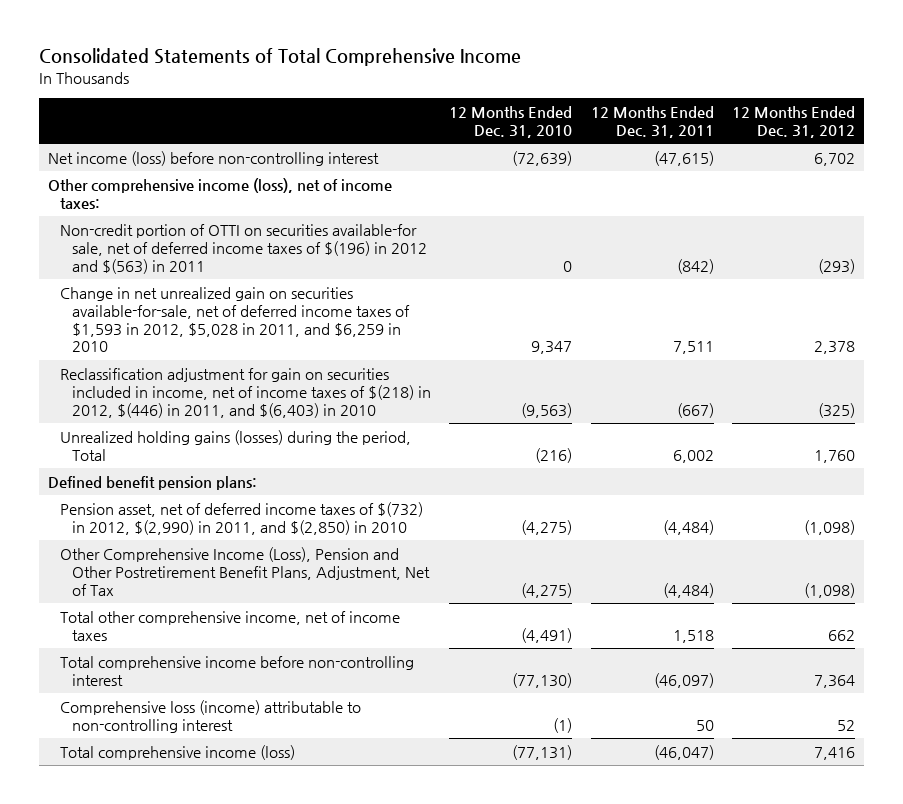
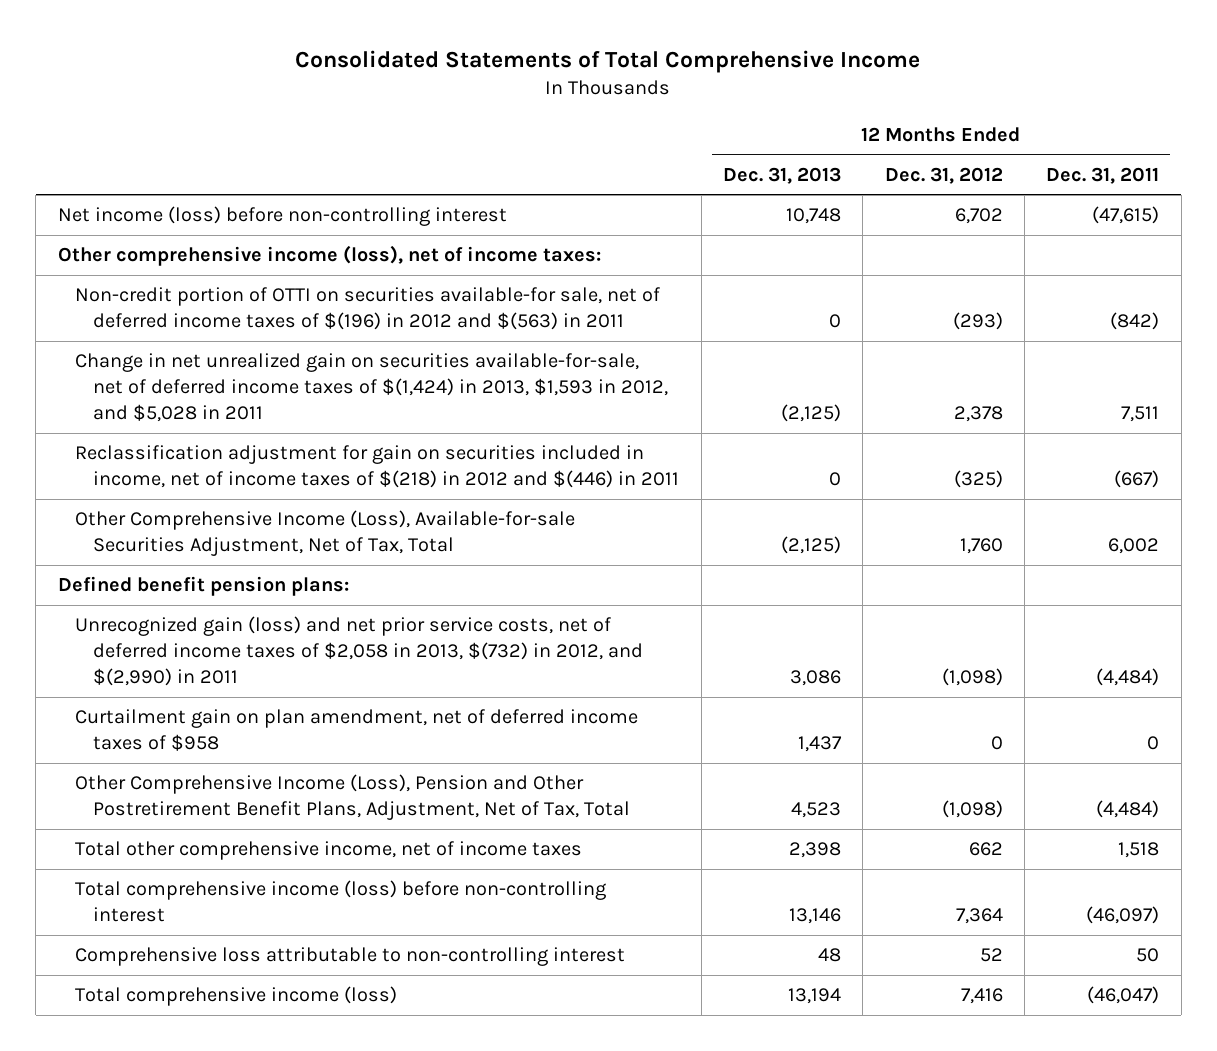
[449,105,573,138] 12 Months Ended Dec. 31, 2010 -> none
none -> [722,166,841,184] Dec. 31, 2013
[60,287,411,353] Change in net unrealized gain on securities available-for-sale, net of deferred income taxes of $1,593 in 2012, $5,028 in 2011, and $6,259 in 2010 -> [75,353,669,423] Change in net unrealized gain on securities available-for-sale, net of deferred income taxes of $(1,424) in 2013, $1,593 in 2012, and $5,028 in 2011
[60,368,432,418] Reclassification adjustment for gain on securities included in income, net of income taxes of $(218) in 2012, $(446) in 2011, and $(6,403) in 2010 -> [75,445,680,489] Reclassification adjustment for gain on securities included in income, net of income taxes of $(218) in 2012 and $(446) in 2011
[60,430,412,461] Unrealized holding gains (losses) during the period, Total -> [75,510,576,557] Other Comprehensive Income (Loss), Available-for-sale Securities Adjustment, Net of Tax, Total
[60,502,424,535] Pension asset, net of deferred income taxes of $(732) in 2012, $(2,990) in 2011, and $(2,850) in 2010 -> [75,616,644,687] Unrecognized gain (loss) and net prior service costs, net of deferred income taxes of $2,058 in 2013, $(732) in 2012, and $(2,990) in 2011
none -> [75,709,639,752] Curtailment gain on plan amendment, net of deferred income taxes of $958
[60,547,431,596] Other Comprehensive Income (Loss), Pension and Other Postretirement Benefit Plans, Adjustment, Net of Tax -> [75,774,631,821] Other Comprehensive Income (Loss), Pension and Other Postretirement Benefit Plans, Adjustment, Net of Tax, Total
[60,656,415,686] Total comprehensive income before non-controlling interest -> [75,880,607,923] Total comprehensive income (loss) before non-controlling interest
[60,700,362,733] Comprehensive loss (income) attributable to non-controlling interest -> [75,947,626,967] Comprehensive loss attributable to non-controlling interest

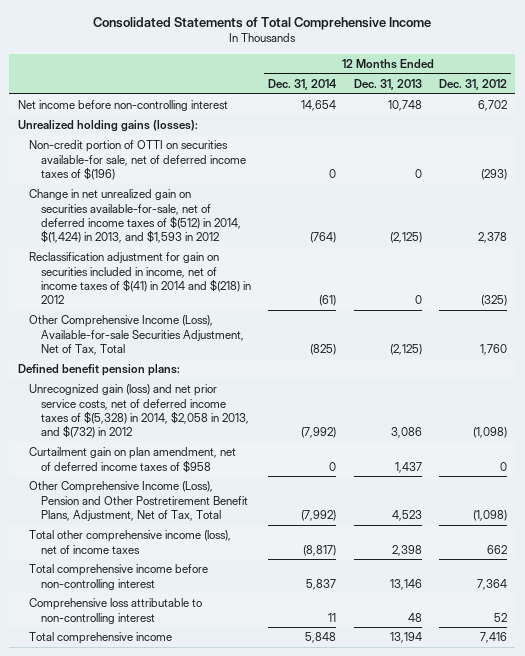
[1046,166,1160,184] Dec. 31, 2011 -> none
none -> [268,78,338,90] Dec. 31, 2014
[57,245,601,267] Other comprehensive income (loss), net of income taxes: -> none
[57,206,507,227] Net income (loss) before non-controlling interest -> [17,100,228,112] Net income before non-controlling interest
none -> [17,120,198,133] Unrealized holding gains (losses):
[75,287,661,331] Non-credit portion of OTTI on securities available-for sale, net of deferred income taxes of $(196) in 2012 and $(563) in 2011 -> [29,140,247,180] Non-credit portion of OTTI on securities available-for sale, net of deferred income taxes of $(196)
[75,353,669,423] Change in net unrealized gain on securities available-for-sale, net of deferred income taxes of $(1,424) in 2013, $1,593 in 2012, and $5,028 in 2011 -> [29,189,242,244] Change in net unrealized gain on securities available-for-sale, net of deferred income taxes of $(512) in 2014, $(1,424) in 2013, and $1,593 in 2012
[75,445,680,489] Reclassification adjustment for gain on securities included in income, net of income taxes of $(218) in 2012 and $(446) in 2011 -> [29,252,252,305] Reclassification adjustment for gain on securities included in income, net of income taxes of $(41) in 2014 and $(218) in 2012
[75,616,644,687] Unrecognized gain (loss) and net prior service costs, net of deferred income taxes of $2,058 in 2013, $(732) in 2012, and $(2,990) in 2011 -> [29,384,250,439] Unrecognized gain (loss) and net prior service costs, net of deferred income taxes of $(5,328) in 2014, $2,058 in 2013, and $(732) in 2012
[75,841,583,861] Total other comprehensive income, net of income taxes -> [29,530,232,554] Total other comprehensive income (loss), net of income taxes
[75,880,607,923] Total comprehensive income (loss) before non-controlling interest -> [29,564,209,590] Total comprehensive income before non-controlling interest
[75,986,398,1007] Total comprehensive income (loss) -> [29,632,173,645] Total comprehensive income

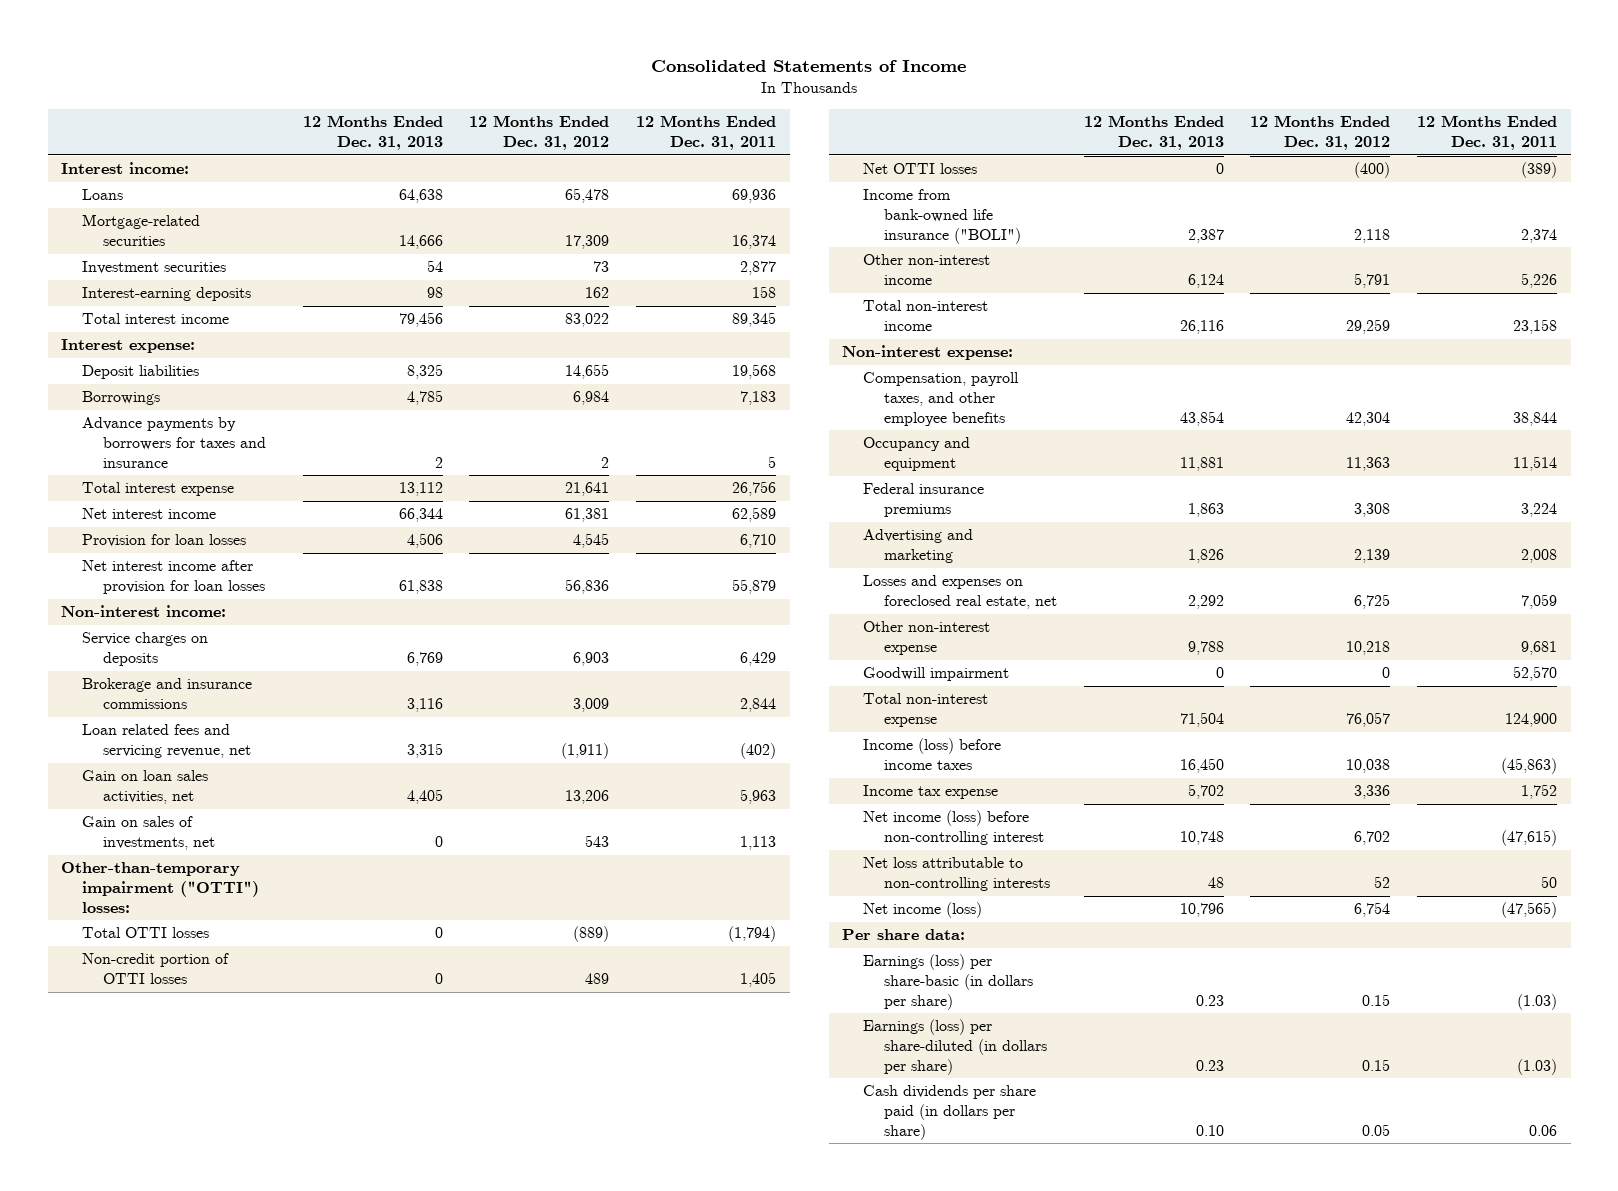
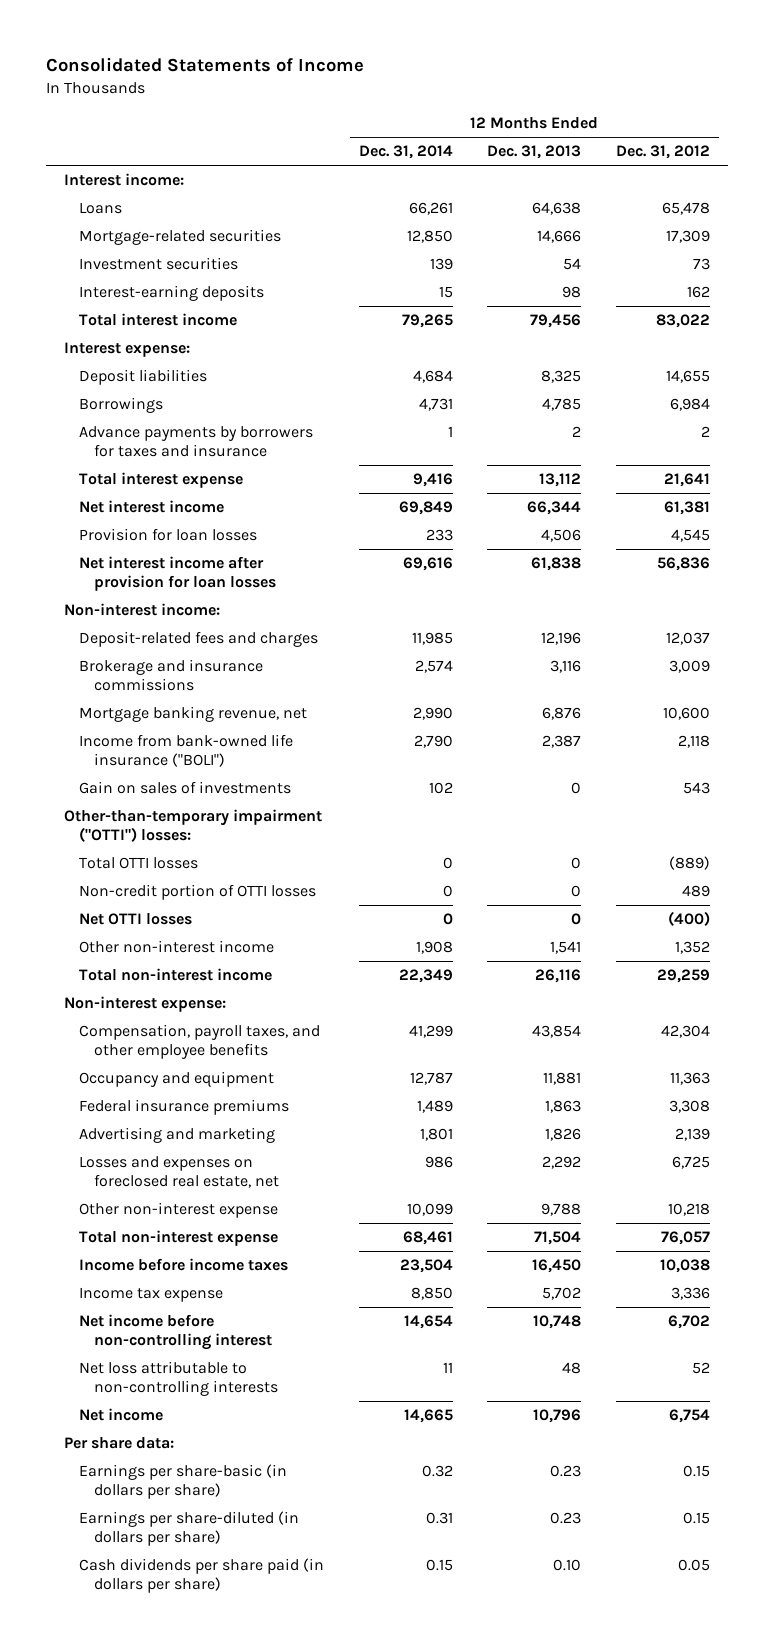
[636,115,777,151] 12 Months Ended Dec. 31, 2011 -> none
none -> [358,145,453,160] Dec. 31, 2014
[82,632,209,667] Service charges on deposits -> [78,631,318,648] Deposit-related fees and charges
[406,652,443,667] 6,769 -> [541,632,582,646] 12,196
[573,652,610,667] 6,903 -> [666,632,711,646] 12,037
[82,724,252,759] Loan related fees and servicing revenue, net -> none
[82,770,209,805] Gain on loan sales activities, net -> none
none -> [78,706,307,723] Mortgage banking revenue, net
[863,189,1022,244] Income from bank-owned life insurance ("BOLI") -> [78,734,293,768] Income from bank-owned life insurance ("BOLI")
[82,816,216,851] Gain on sales of investments, net -> [78,781,291,795] Gain on sales of investments
[1187,274,1224,289] 6,124 -> [550,941,582,955] 1,541
[1354,273,1391,289] 5,791 -> [675,941,711,955] 1,352
[863,667,1010,682] Goodwill impairment -> none
[863,738,1002,771] Income (loss) before income taxes -> [78,1258,288,1272] Income before income taxes
[863,810,1045,846] Net income (loss) before non-controlling interest -> [78,1314,272,1351] Net income before non-controlling interest
[863,902,983,919] Net income (loss) -> [78,1408,163,1422] Net income
[863,954,1034,1010] Earnings (loss) per share-basic (in dollars per share) -> [78,1464,287,1500] Earnings per share-basic (in dollars per share)
[863,1019,1048,1075] Earnings (loss) per share-diluted (in dollars per share) -> [78,1511,299,1547] Earnings per share-diluted (in dollars per share)

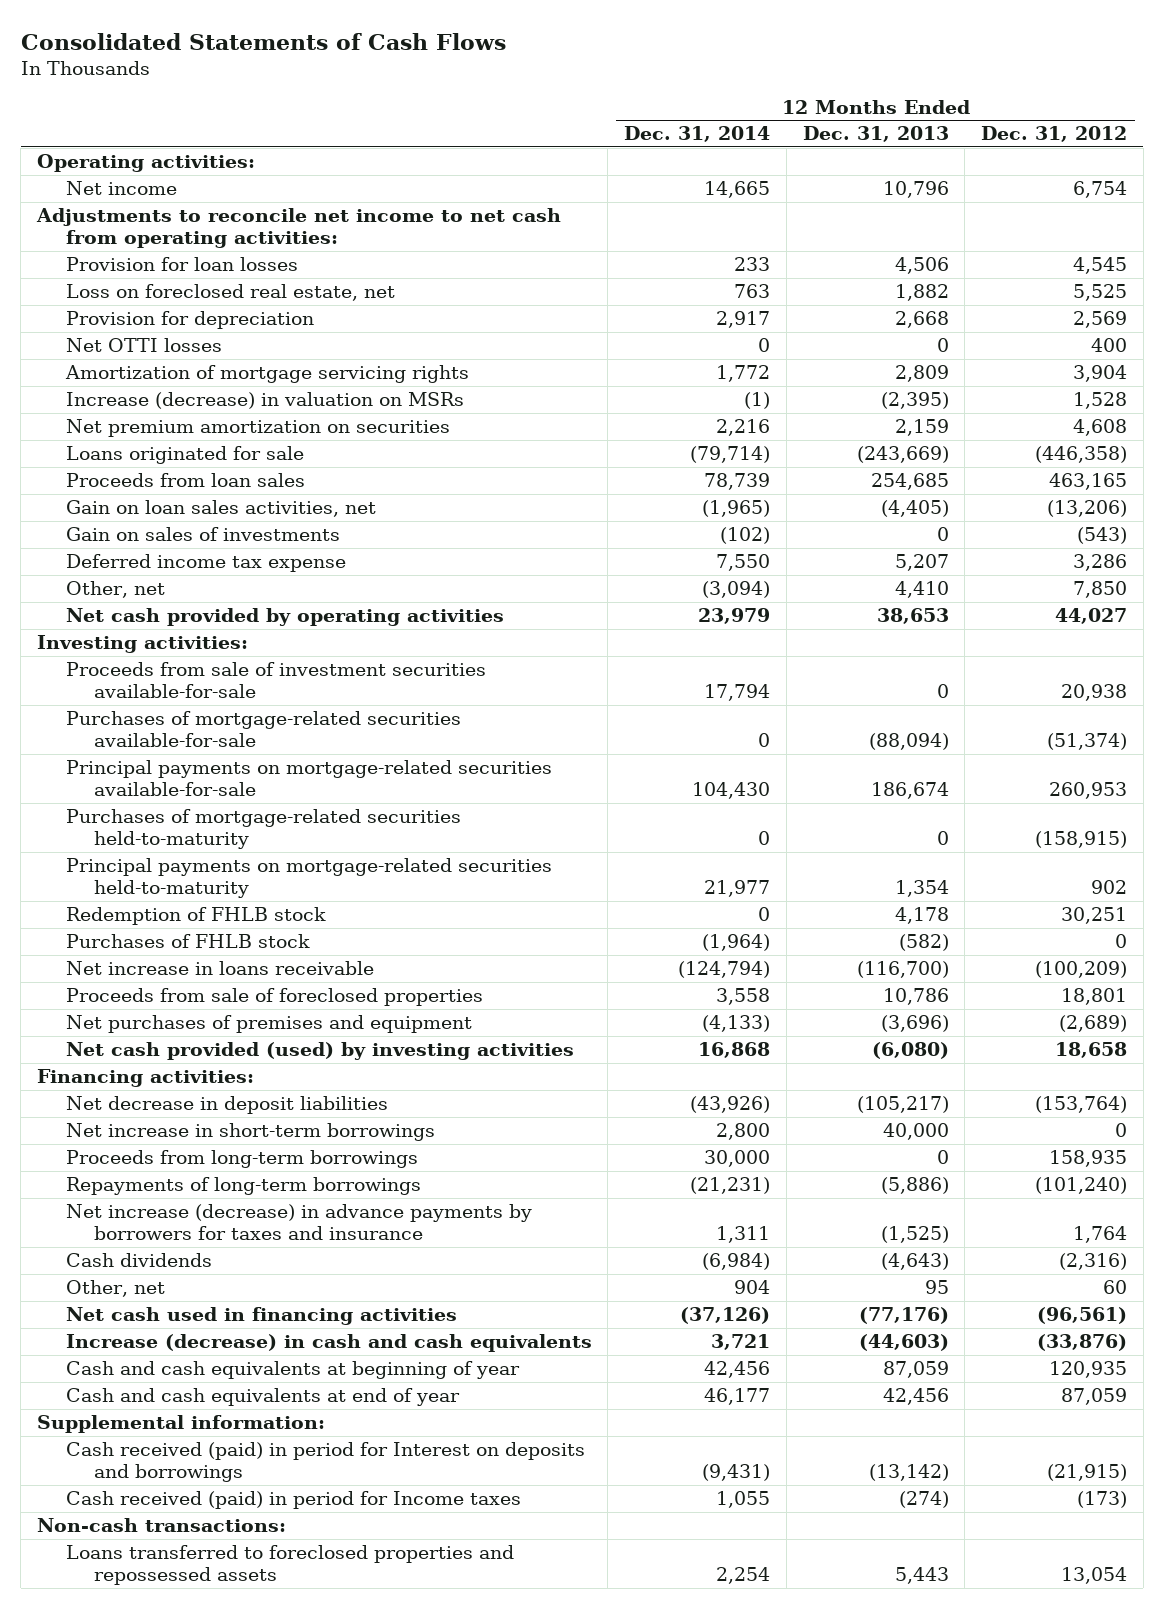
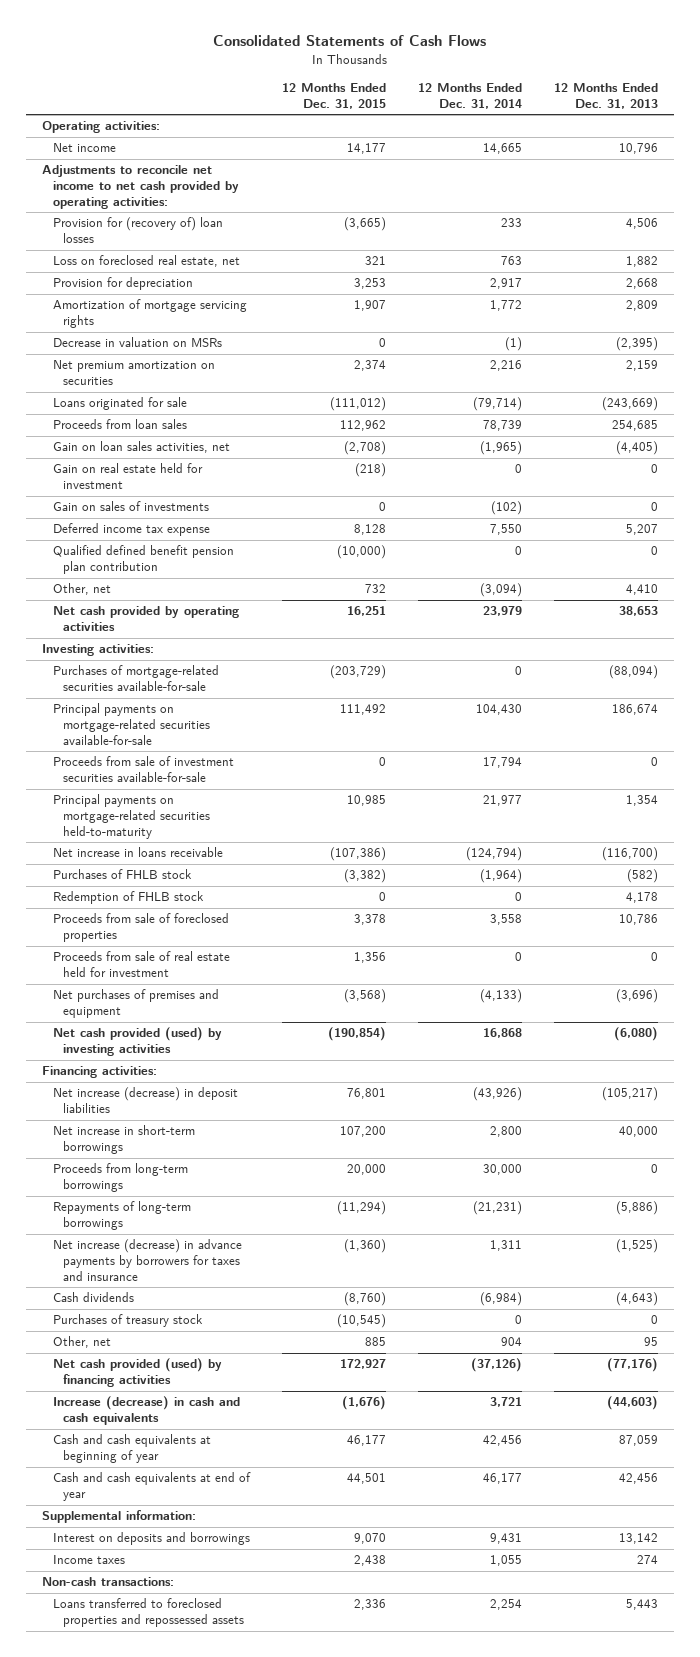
[981,126,1128,143] Dec. 31, 2012 -> none
none -> [281,83,386,109] 12 Months Ended Dec. 31, 2015
[36,208,562,249] Adjustments to reconcile net income to net cash from operating activities: -> [42,165,239,209] Adjustments to reconcile net income to net cash provided by operating activities:
[65,257,298,272] Provision for loan losses -> [52,217,223,244] Provision for (recovery of) loan losses
[65,338,222,353] Net OTTI losses -> none
[65,392,464,410] Increase (decrease) in valuation on MSRs -> [52,337,222,348] Decrease in valuation on MSRs
none -> [52,463,203,490] Gain on real estate held for investment
none -> [52,545,234,575] Qualified defined benefit pension plan contribution
[65,809,461,850] Purchases of mortgage-related securities held-to-maturity -> none
[65,662,486,699] Proceeds from sale of investment securities available-for-sale -> [52,756,234,783] Proceeds from sale of investment securities available-for-sale
[65,934,310,949] Purchases of FHLB stock -> [52,869,192,880] Purchases of FHLB stock
[65,907,326,926] Redemption of FHLB stock -> [52,891,204,905] Redemption of FHLB stock
none -> [52,951,230,978] Proceeds from sale of real estate held for investment
[65,1096,388,1115] Net decrease in deposit liabilities -> [52,1087,238,1114] Net increase (decrease) in deposit liabilities
none -> [52,1314,203,1328] Purchases of treasury stock
[65,1307,457,1326] Net cash used in financing activities -> [52,1358,222,1388] Net cash provided (used) by financing activities
[65,1442,585,1483] Cash received (paid) in period for Interest on deposits and borrowings -> [52,1532,250,1546] Interest on deposits and borrowings
[702,1464,771,1482] (9,431) -> [489,1533,522,1545] 9,431
[868,1464,949,1482] (13,142) -> [619,1533,659,1545] 13,142
[65,1491,521,1510] Cash received (paid) in period for Income taxes -> [52,1555,125,1565] Income taxes
[898,1491,949,1509] (274) -> [637,1555,659,1565] 274

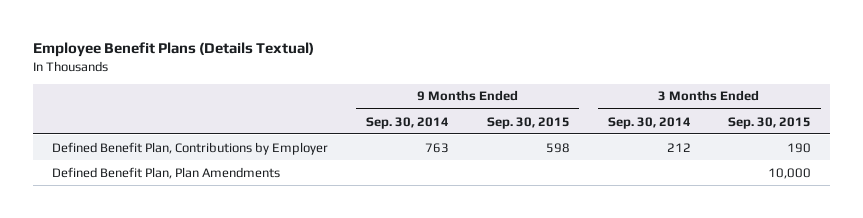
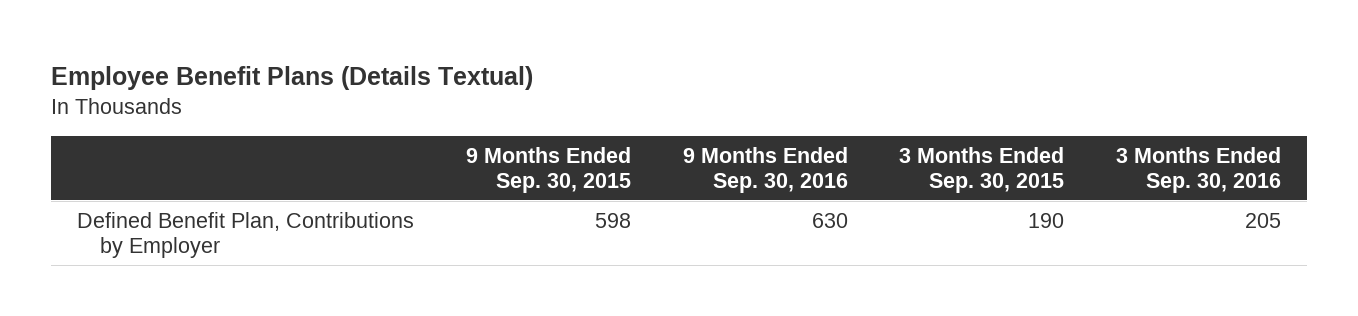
[365,116,449,129] Sep. 30, 2014 -> none
[607,116,691,129] Sep. 30, 2014 -> none
none -> [682,146,848,194] 9 Months Ended Sep. 30, 2016
none -> [1115,146,1281,194] 3 Months Ended Sep. 30, 2016
[51,166,280,179] Defined Benefit Plan, Plan Amendments -> none

